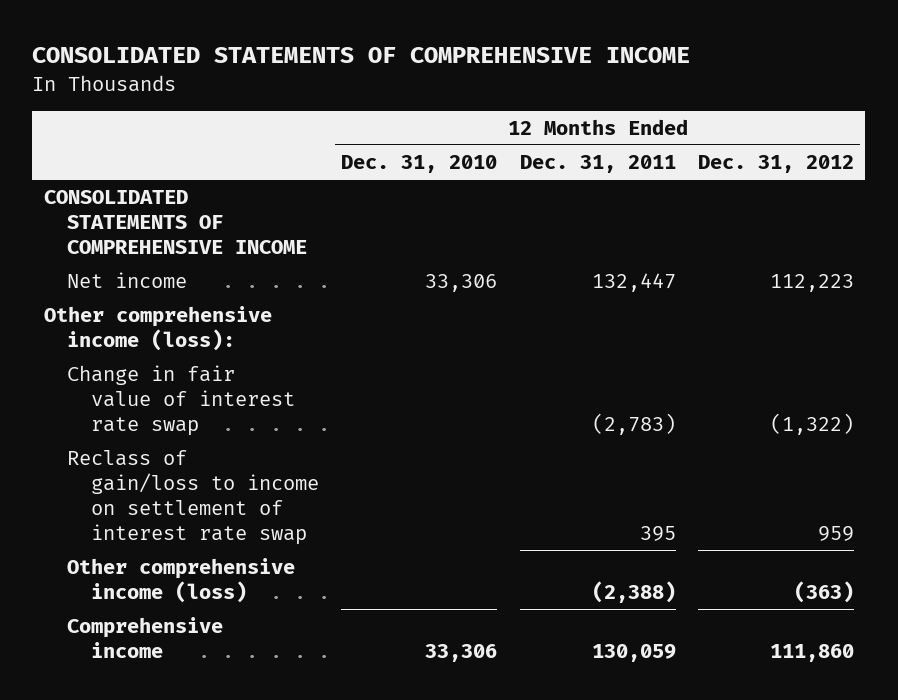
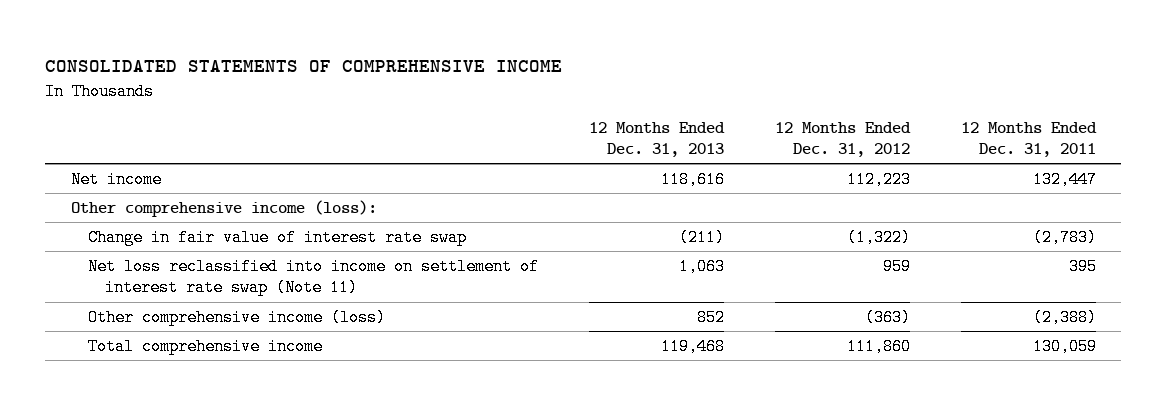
[341,154,498,173] Dec. 31, 2010 -> none
none -> [588,121,725,158] 12 Months Ended Dec. 31, 2013
[43,190,308,255] CONSOLIDATED STATEMENTS OF COMPREHENSIVE INCOME -> none
[67,450,319,546] Reclass of gain/loss to income on settlement of interest rate swap -> [87,257,539,297] Net loss reclassified into income on settlement of interest rate swap (Note 11)
[67,617,224,659] Comprehensive income -> [87,337,323,355] Total comprehensive income

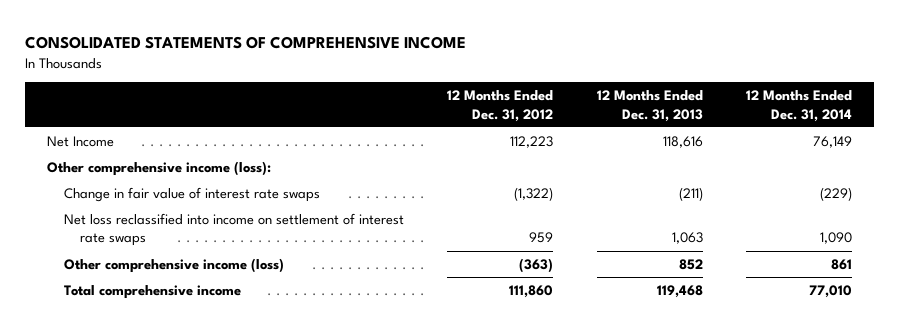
[960,121,1097,158] 12 Months Ended Dec. 31, 2011 -> none
none -> [746,90,853,122] 12 Months Ended Dec. 31, 2014
[70,170,162,188] Net income -> [47,136,115,148] Net Income
[87,228,467,246] Change in fair value of interest rate swap -> [63,187,320,203] Change in fair value of interest rate swaps
[87,257,539,297] Net loss reclassified into income on settlement of interest rate swap (Note 11) -> [63,213,404,247] Net loss reclassified into income on settlement of interest rate swaps

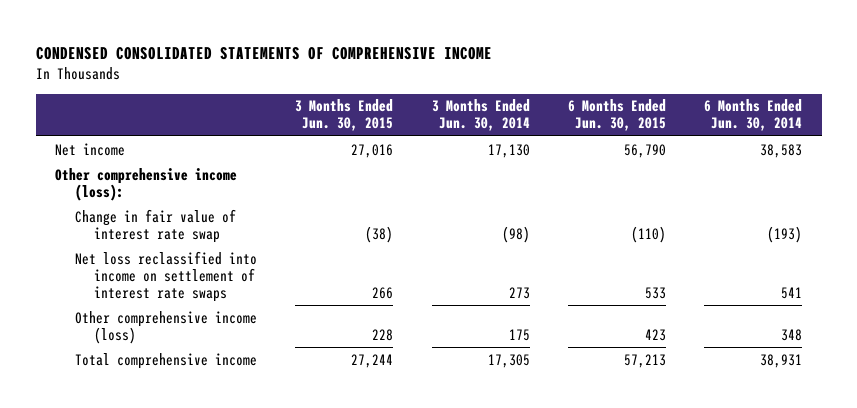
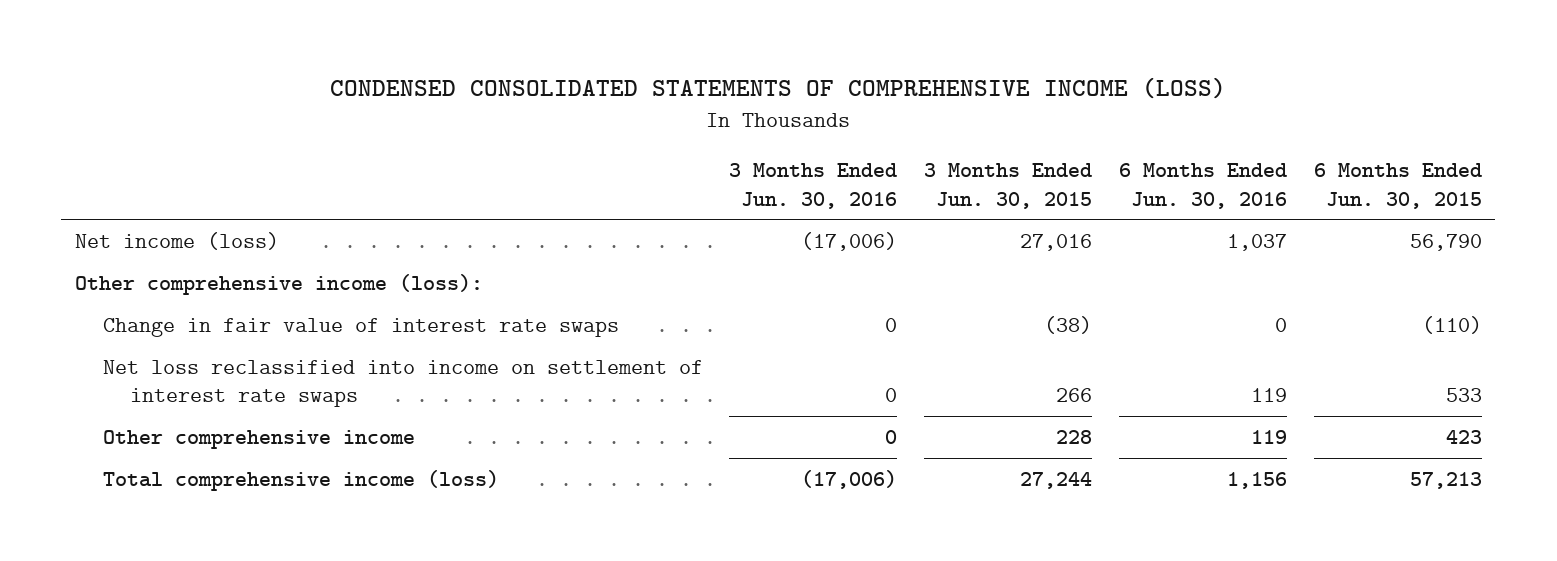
[35,46,492,60] CONDENSED CONSOLIDATED STATEMENTS OF COMPREHENSIVE INCOME -> [330,77,1227,100] CONDENSED CONSOLIDATED STATEMENTS OF COMPREHENSIVE INCOME (LOSS)
[431,99,530,132] 3 Months Ended Jun. 30, 2014 -> none
[704,99,803,132] 6 Months Ended Jun. 30, 2014 -> none
none -> [729,163,898,209] 3 Months Ended Jun. 30, 2016
none -> [1119,163,1288,209] 6 Months Ended Jun. 30, 2016
[54,142,125,156] Net income -> [74,231,279,250] Net income (loss)
[74,208,236,243] Change in fair value of interest rate swap -> [102,317,619,337] Change in fair value of interest rate swaps
[74,310,257,344] Other comprehensive income (loss) -> [102,429,415,449] Other comprehensive income
[74,352,257,369] Total comprehensive income -> [102,469,499,491] Total comprehensive income (loss)

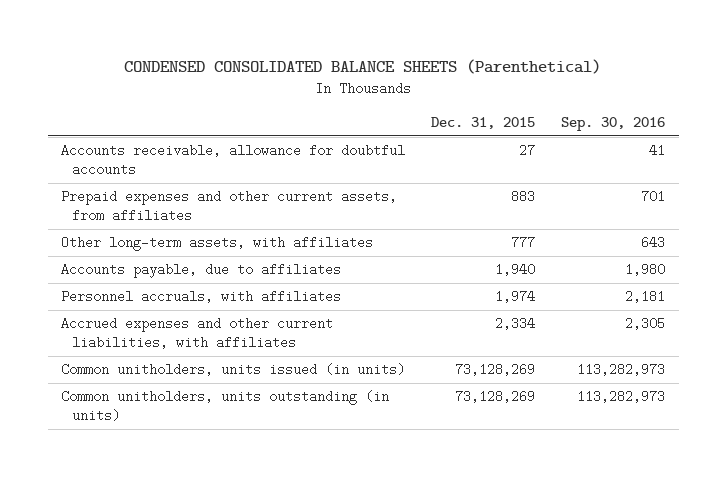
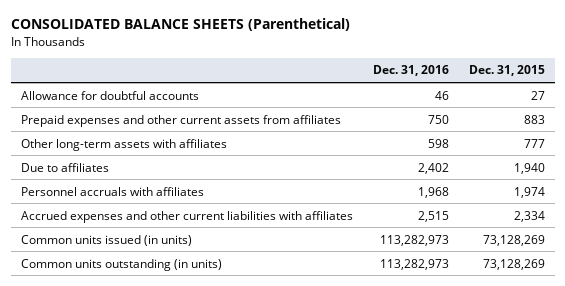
[124,59,602,75] CONDENSED CONSOLIDATED BALANCE SHEETS (Parenthetical) -> [10,18,350,32] CONSOLIDATED BALANCE SHEETS (Parenthetical)
[561,117,666,132] Sep. 30, 2016 -> none
none -> [372,65,449,77] Dec. 31, 2016
[61,144,406,177] Accounts receivable, allowance for doubtful accounts -> [20,90,199,100] Allowance for doubtful accounts
[61,190,398,223] Prepaid expenses and other current assets, from affiliates -> [20,114,341,127] Prepaid expenses and other current assets from affiliates
[61,236,374,252] Other long-term assets, with affiliates -> [20,138,227,151] Other long-term assets with affiliates
[61,263,342,279] Accounts payable, due to affiliates -> [20,162,109,172] Due to affiliates
[61,290,342,304] Personnel accruals, with affiliates -> [20,186,204,196] Personnel accruals with affiliates
[61,317,334,350] Accrued expenses and other current liabilities, with affiliates -> [20,210,353,223] Accrued expenses and other current liabilities with affiliates
[61,363,406,377] Common unitholders, units issued (in units) -> [20,234,192,246] Common units issued (in units)
[61,390,390,423] Common unitholders, units outstanding (in units) -> [20,258,222,271] Common units outstanding (in units)

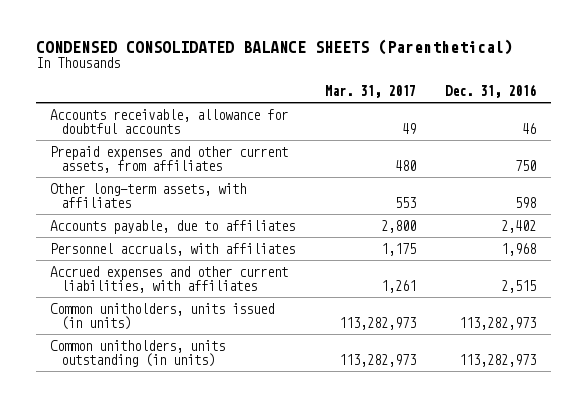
[10,18,350,32] CONSOLIDATED BALANCE SHEETS (Parenthetical) -> [35,38,513,55] CONDENSED CONSOLIDATED BALANCE SHEETS (Parenthetical)
[468,65,545,77] Dec. 31, 2015 -> none
none -> [324,85,416,99] Mar. 31, 2017
[20,90,199,100] Allowance for doubtful accounts -> [50,108,289,134] Accounts receivable, allowance for doubtful accounts
[20,114,341,127] Prepaid expenses and other current assets from affiliates -> [50,145,289,173] Prepaid expenses and other current assets, from affiliates
[20,138,227,151] Other long-term assets with affiliates -> [50,182,247,208] Other long-term assets, with affiliates
[20,162,109,172] Due to affiliates -> [50,219,296,234] Accounts payable, due to affiliates
[20,186,204,196] Personnel accruals with affiliates -> [50,242,296,256] Personnel accruals, with affiliates
[20,210,353,223] Accrued expenses and other current liabilities with affiliates -> [50,265,289,293] Accrued expenses and other current liabilities, with affiliates
[20,234,192,246] Common units issued (in units) -> [50,302,275,330] Common unitholders, units issued (in units)
[20,258,222,271] Common units outstanding (in units) -> [50,339,226,367] Common unitholders, units outstanding (in units)

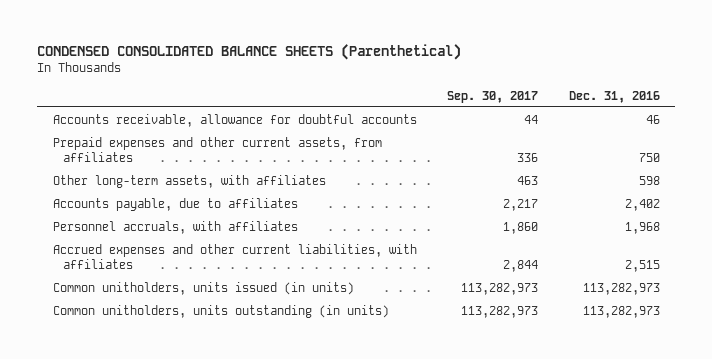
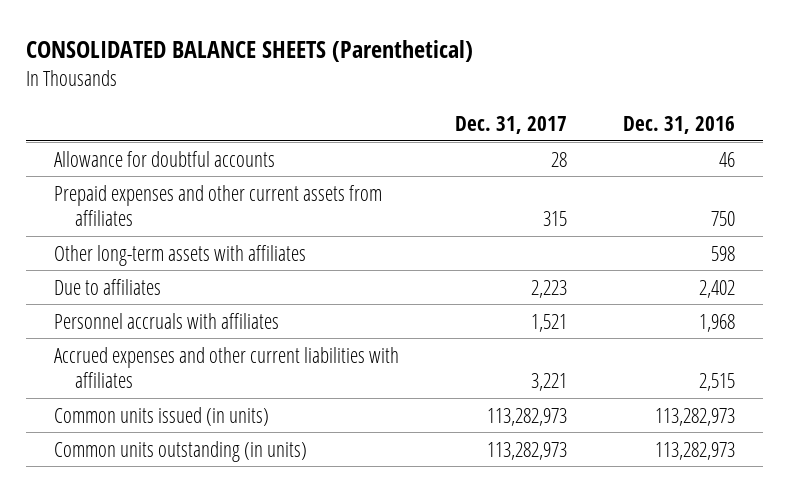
[37,43,462,60] CONDENSED CONSOLIDATED BALANCE SHEETS (Parenthetical) -> [25,39,473,62] CONSOLIDATED BALANCE SHEETS (Parenthetical)
[447,90,539,103] Sep. 30, 2017 -> none
none -> [454,115,567,134] Dec. 31, 2017
[52,113,417,127] Accounts receivable, allowance for doubtful accounts -> [53,150,275,167] Allowance for doubtful accounts
[52,136,382,162] Prepaid expenses and other current assets, from affiliates -> [53,184,382,226] Prepaid expenses and other current assets from affiliates
[52,174,326,188] Other long-term assets, with affiliates -> [53,244,306,266] Other long-term assets with affiliates
[52,197,298,211] Accounts payable, due to affiliates -> [53,278,161,295] Due to affiliates
[52,220,298,234] Personnel accruals, with affiliates -> [53,312,279,329] Personnel accruals with affiliates
[52,243,417,269] Accrued expenses and other current liabilities, with affiliates -> [53,346,399,388] Accrued expenses and other current liabilities with affiliates
[52,281,354,295] Common unitholders, units issued (in units) -> [53,406,269,426] Common units issued (in units)
[52,304,389,318] Common unitholders, units outstanding (in units) -> [53,440,307,462] Common units outstanding (in units)

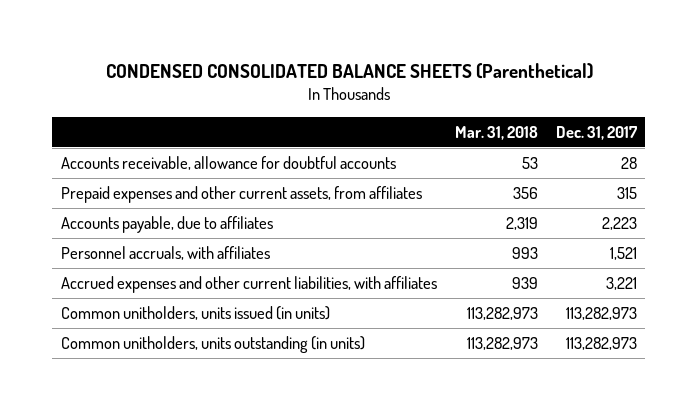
[25,39,473,62] CONSOLIDATED BALANCE SHEETS (Parenthetical) -> [105,62,593,79] CONDENSED CONSOLIDATED BALANCE SHEETS (Parenthetical)
[622,115,735,134] Dec. 31, 2016 -> none
none -> [454,125,538,140] Mar. 31, 2018
[53,244,306,266] Other long-term assets with affiliates -> none
[53,150,275,167] Allowance for doubtful accounts -> [60,156,396,171] Accounts receivable, allowance for doubtful accounts
[53,184,382,226] Prepaid expenses and other current assets from affiliates -> [60,186,422,204] Prepaid expenses and other current assets, from affiliates
[53,278,161,295] Due to affiliates -> [60,216,273,234] Accounts payable, due to affiliates
[53,312,279,329] Personnel accruals with affiliates -> [60,246,270,261] Personnel accruals, with affiliates
[53,346,399,388] Accrued expenses and other current liabilities with affiliates -> [60,276,437,294] Accrued expenses and other current liabilities, with affiliates
[53,406,269,426] Common units issued (in units) -> [60,306,330,321] Common unitholders, units issued (in units)
[53,440,307,462] Common units outstanding (in units) -> [60,336,365,354] Common unitholders, units outstanding (in units)

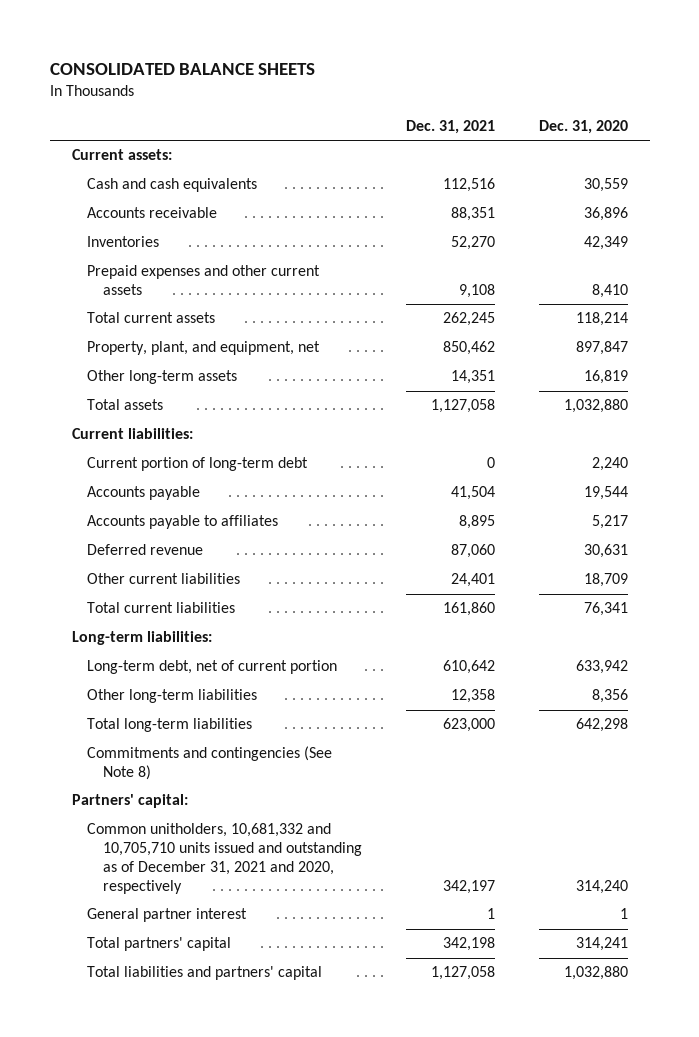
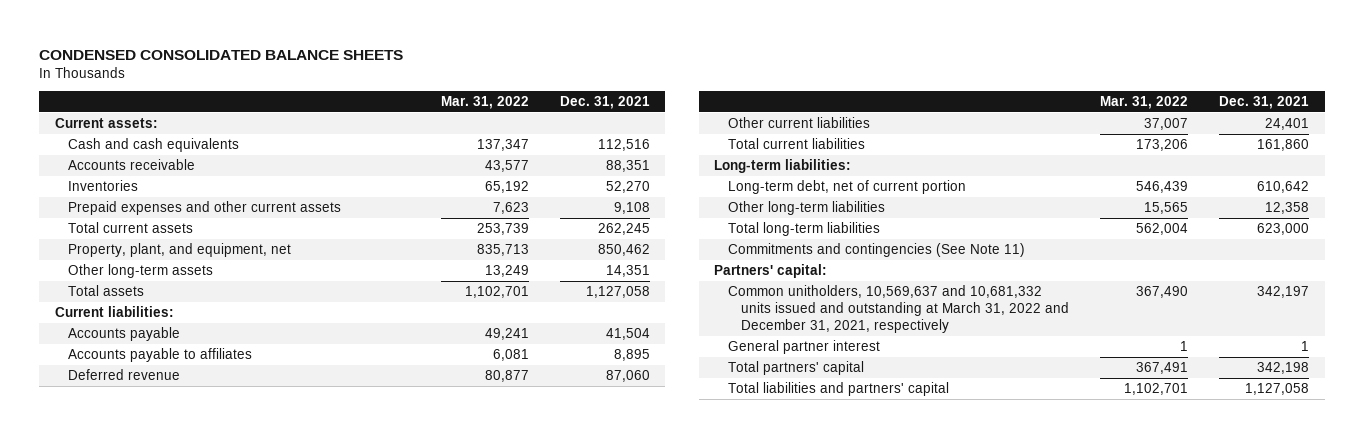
[49,62,315,75] CONSOLIDATED BALANCE SHEETS -> [39,49,404,60] CONDENSED CONSOLIDATED BALANCE SHEETS
[538,120,628,135] Dec. 31, 2020 -> none
none -> [440,96,529,110] Mar. 31, 2022
[87,457,309,472] Current portion of long-term debt -> none
[87,746,333,781] Commitments and contingencies (See Note 8) -> [727,242,1025,257] Commitments and contingencies (See Note 11)
[87,823,362,894] Common unitholders, 10,681,332 and 10,705,710 units issued and outstanding as of December 31, 2021 and 2020, respectively -> [727,284,1070,333] Common unitholders, 10,569,637 and 10,681,332 units issued and outstanding at March 31, 2022 and December 31, 2021, respectively

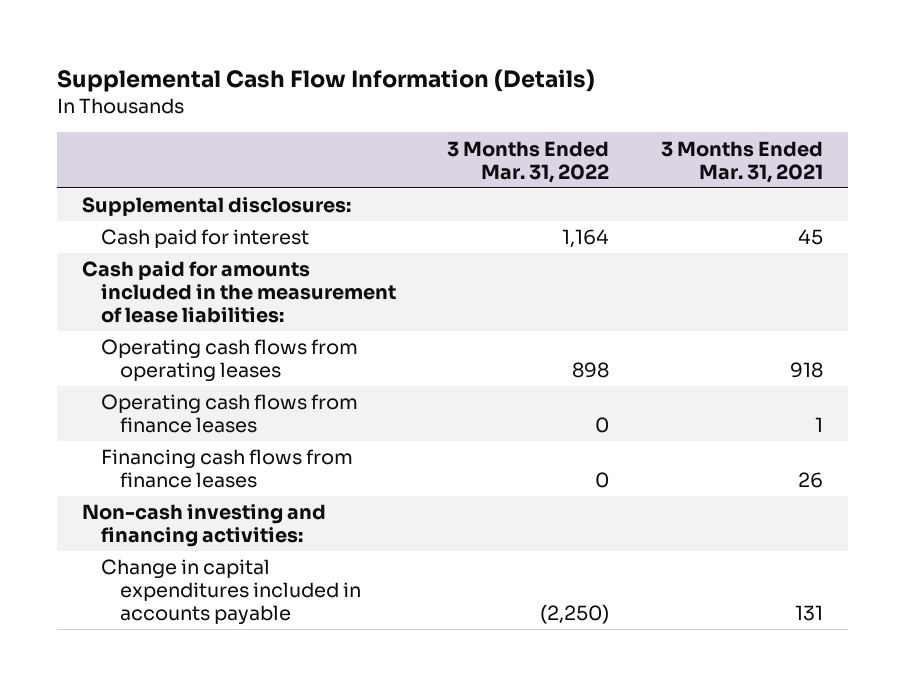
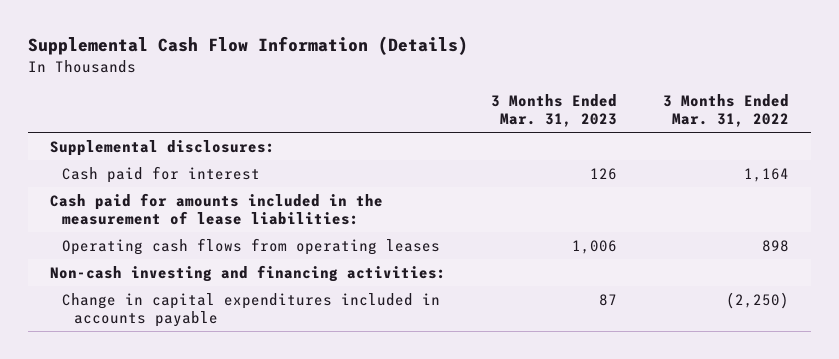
[660,140,823,183] 3 Months Ended Mar. 31, 2021 -> none
none -> [491,94,618,127] 3 Months Ended Mar. 31, 2023
[100,394,358,434] Operating cash flows from finance leases -> none
[100,449,353,489] Financing cash flows from finance leases -> none

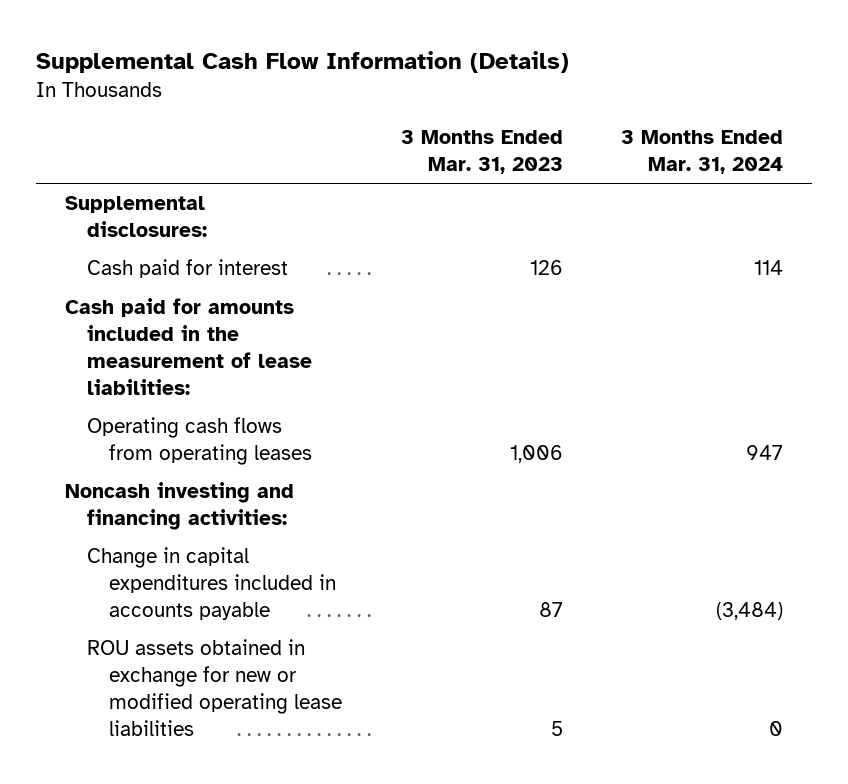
[662,94,789,127] 3 Months Ended Mar. 31, 2022 -> none
none -> [621,130,784,174] 3 Months Ended Mar. 31, 2024
[50,264,447,282] Non-cash investing and financing activities: -> [65,482,295,531] Noncash investing and financing activities:
none -> [87,639,343,736] ROU assets obtained in exchange for new or modified operating lease liabilities

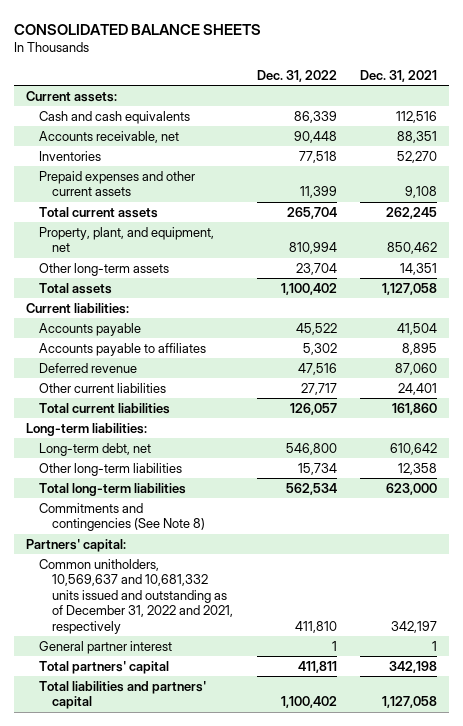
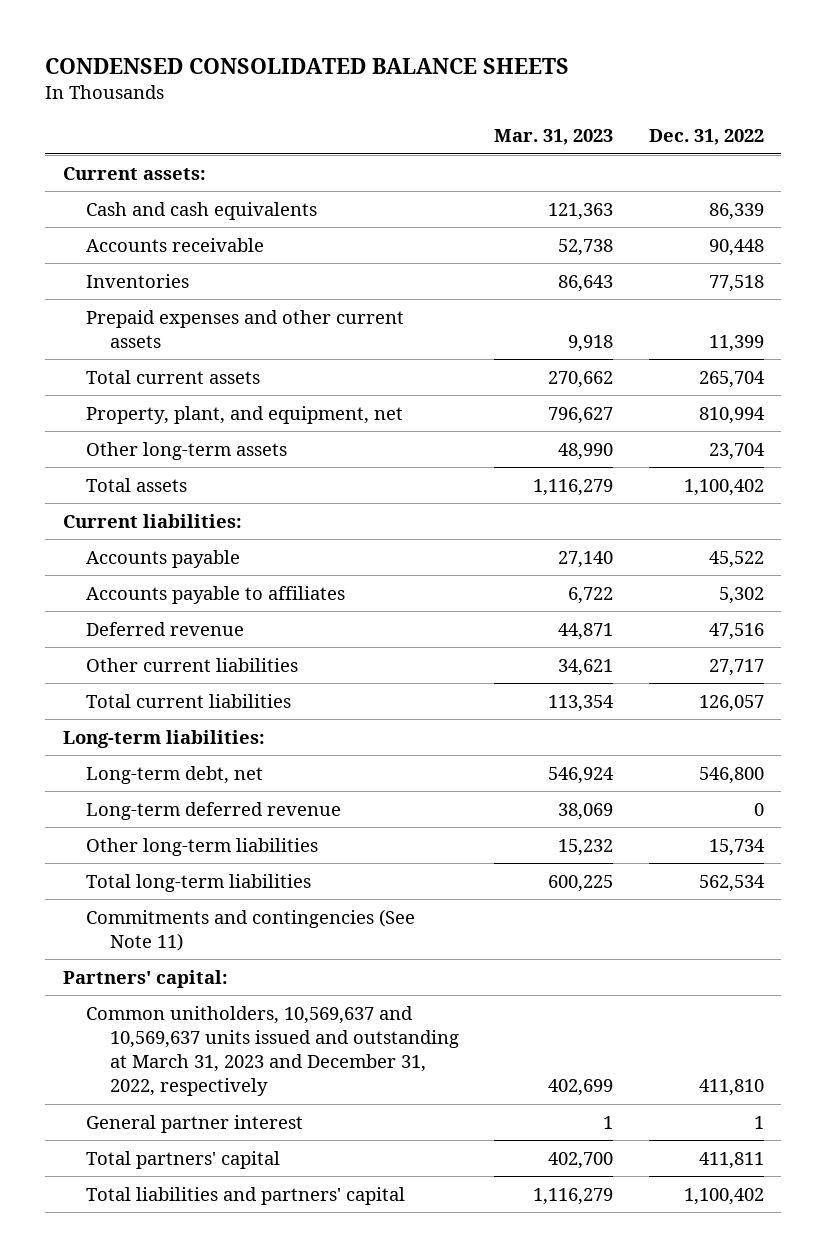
[14,23,262,35] CONSOLIDATED BALANCE SHEETS -> [45,57,570,74] CONDENSED CONSOLIDATED BALANCE SHEETS
[360,69,438,82] Dec. 31, 2021 -> none
none -> [494,129,614,146] Mar. 31, 2023
[39,130,180,143] Accounts receivable, net -> [86,237,265,252] Accounts receivable
none -> [86,801,342,820] Long-term deferred revenue
[39,502,206,532] Commitments and contingencies (See Note 8) -> [86,908,416,951] Commitments and contingencies (See Note 11)
[39,558,234,634] Common unitholders, 10,569,637 and 10,681,332 units issued and outstanding as of December 31, 2022 and 2021, respectively -> [86,1005,460,1097] Common unitholders, 10,569,637 and 10,569,637 units issued and outstanding at March 31, 2023 and December 31, 2022, respectively

